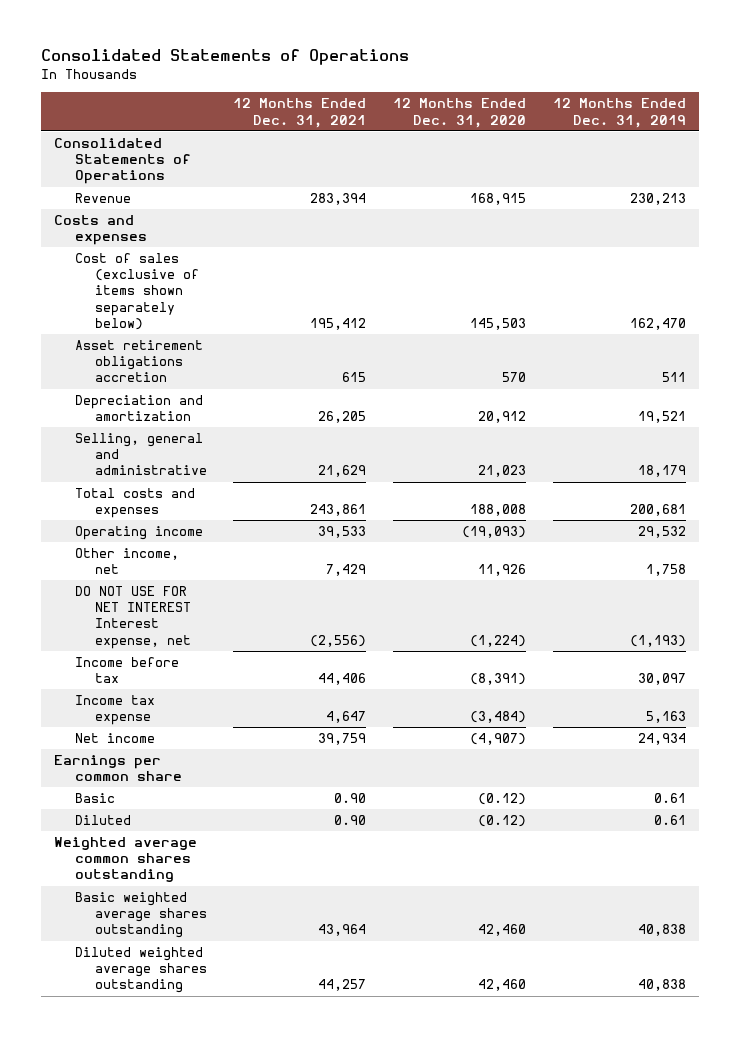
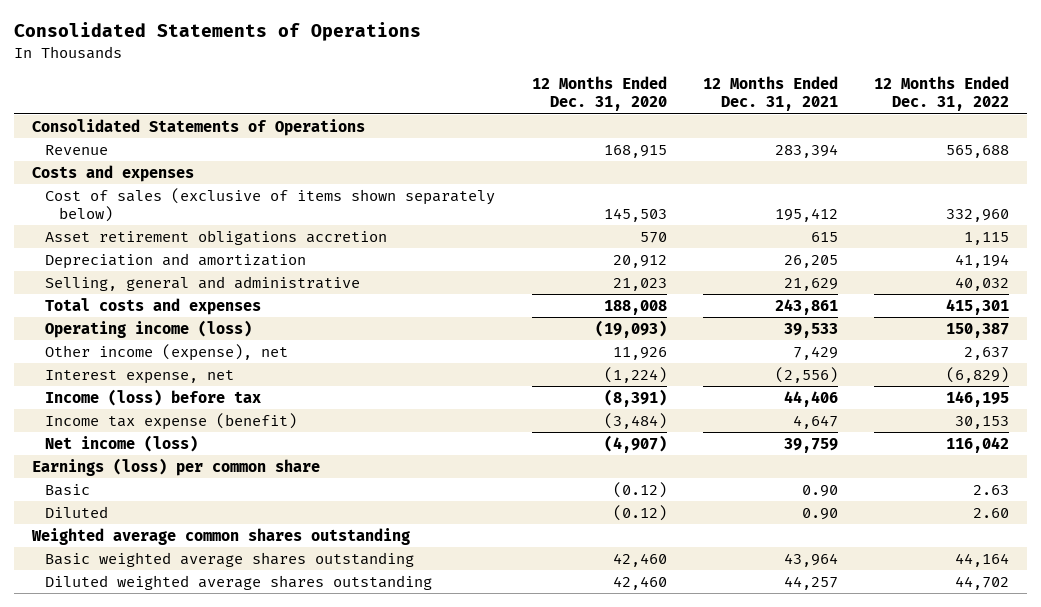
[552,98,686,128] 12 Months Ended Dec. 31, 2019 -> none
none -> [874,76,1010,112] 12 Months Ended Dec. 31, 2022
[74,526,203,541] Operating income -> [45,319,253,338] Operating income (loss)
[74,548,179,575] Other income, net -> [45,343,289,361] Other income (expense), net
[74,586,191,649] DO NOT USE FOR NET INTEREST Interest expense, net -> [45,369,235,384] Interest expense, net
[74,657,179,684] Income before tax -> [45,388,262,406] Income (loss) before tax
[74,695,155,726] Income tax expense -> [45,412,298,430] Income tax expense (benefit)
[74,733,155,744] Net income -> [45,434,199,452] Net income (loss)
[54,755,182,782] Earnings per common share -> [31,457,320,476] Earnings (loss) per common share

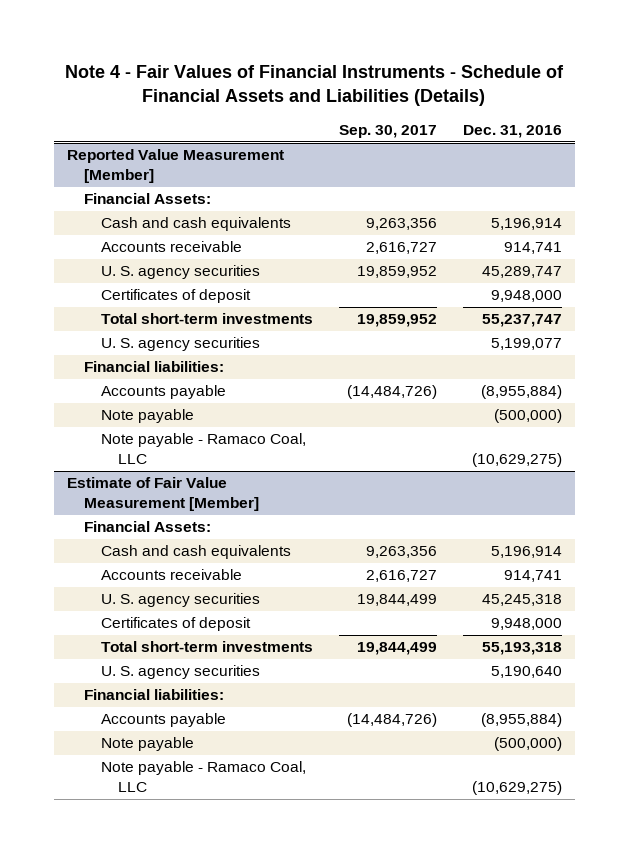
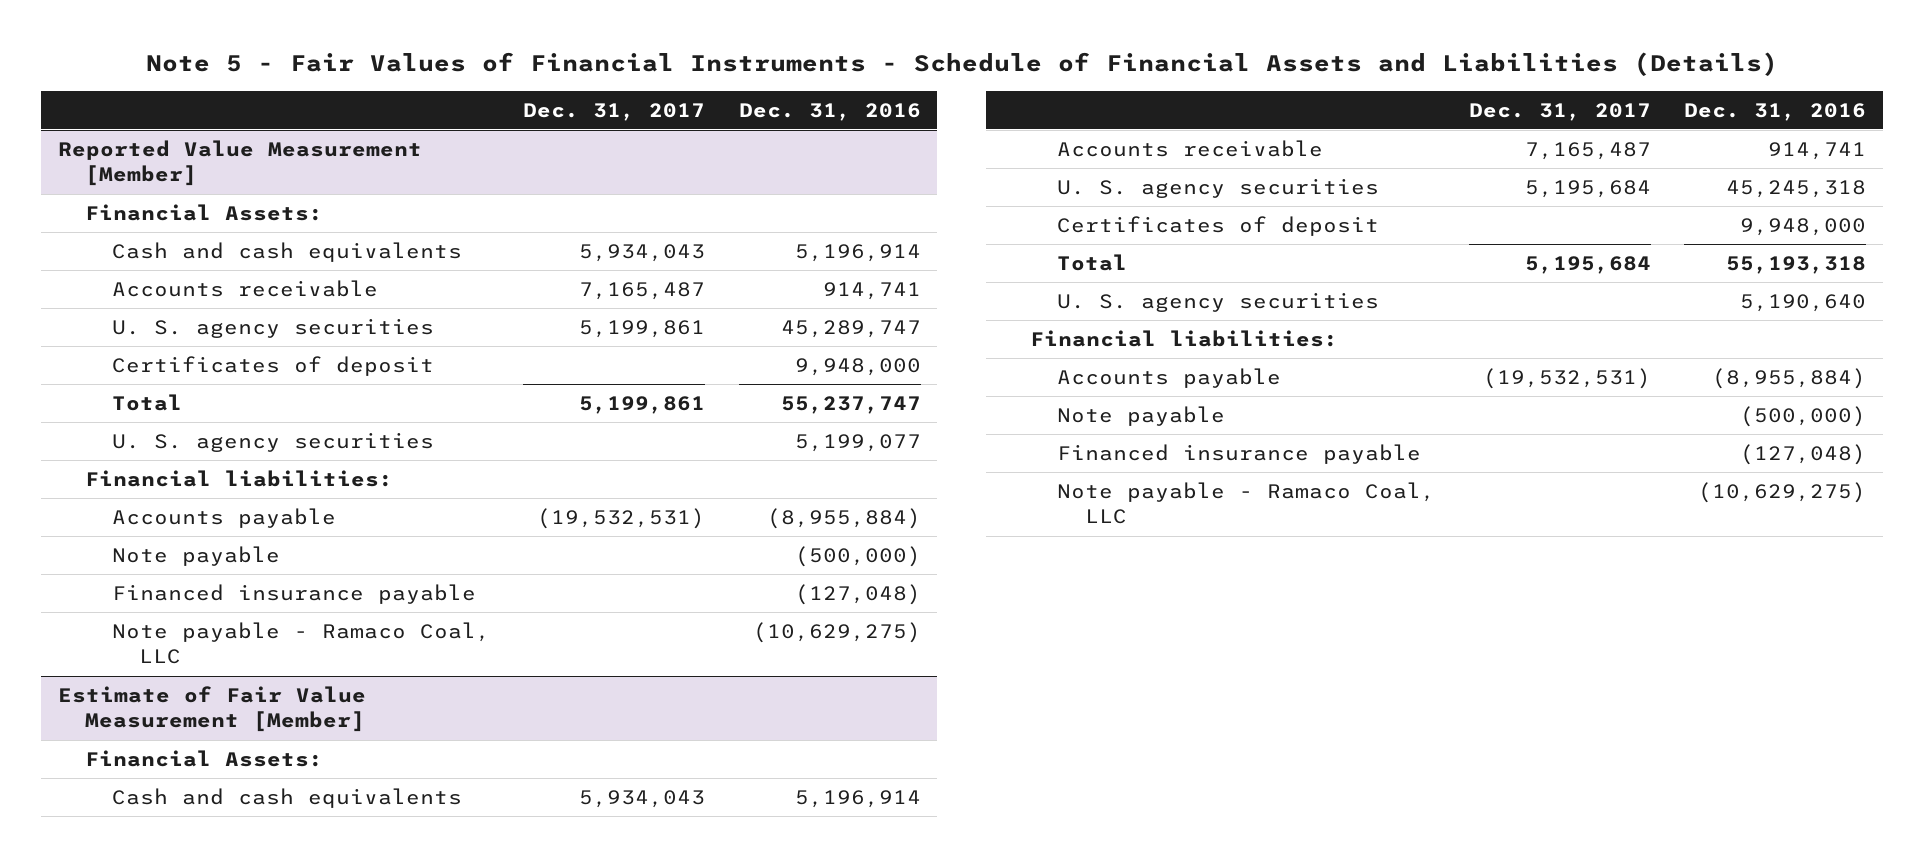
[65,65,565,107] Note 4 - Fair Values of Financial Instruments - Schedule of Financial Assets and Liabilities (Details) -> [145,52,1778,77] Note 5 - Fair Values of Financial Instruments - Schedule of Financial Assets and Liabilities (Details)
[338,125,437,139] Sep. 30, 2017 -> none
none -> [523,102,706,121] Dec. 31, 2017
[100,313,313,325] Total short-term investments -> [112,393,183,411] Total
none -> [112,583,477,604] Financed insurance payable
[100,641,313,653] Total short-term investments -> [1057,253,1128,271] Total
none -> [1057,443,1422,464] Financed insurance payable

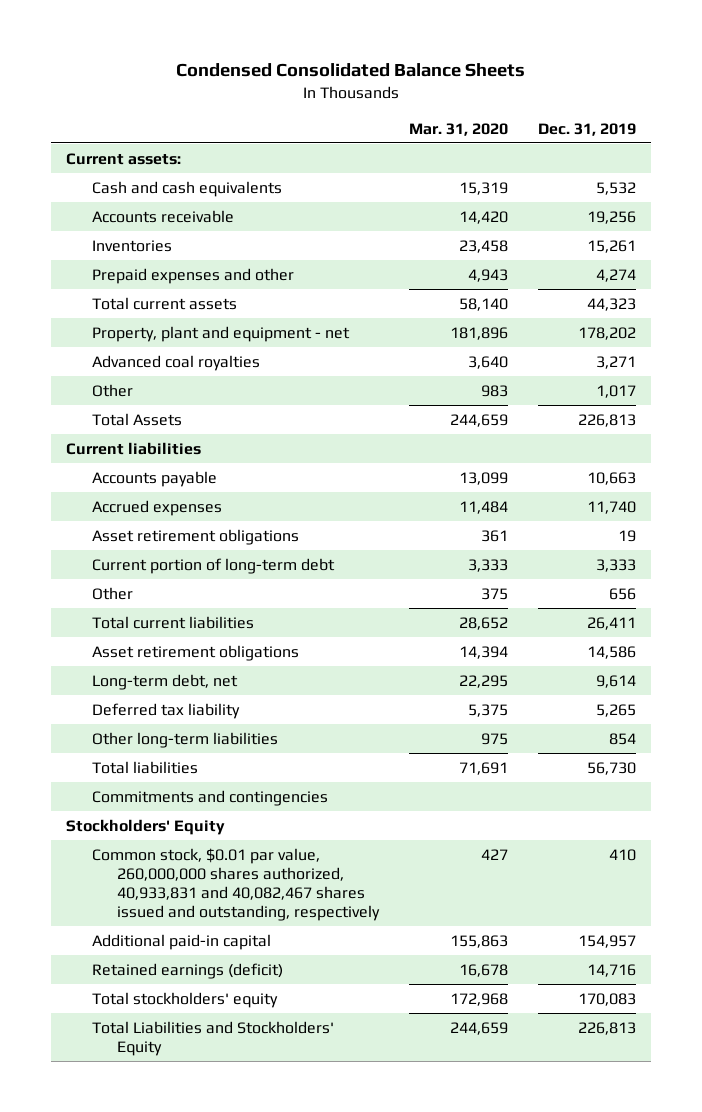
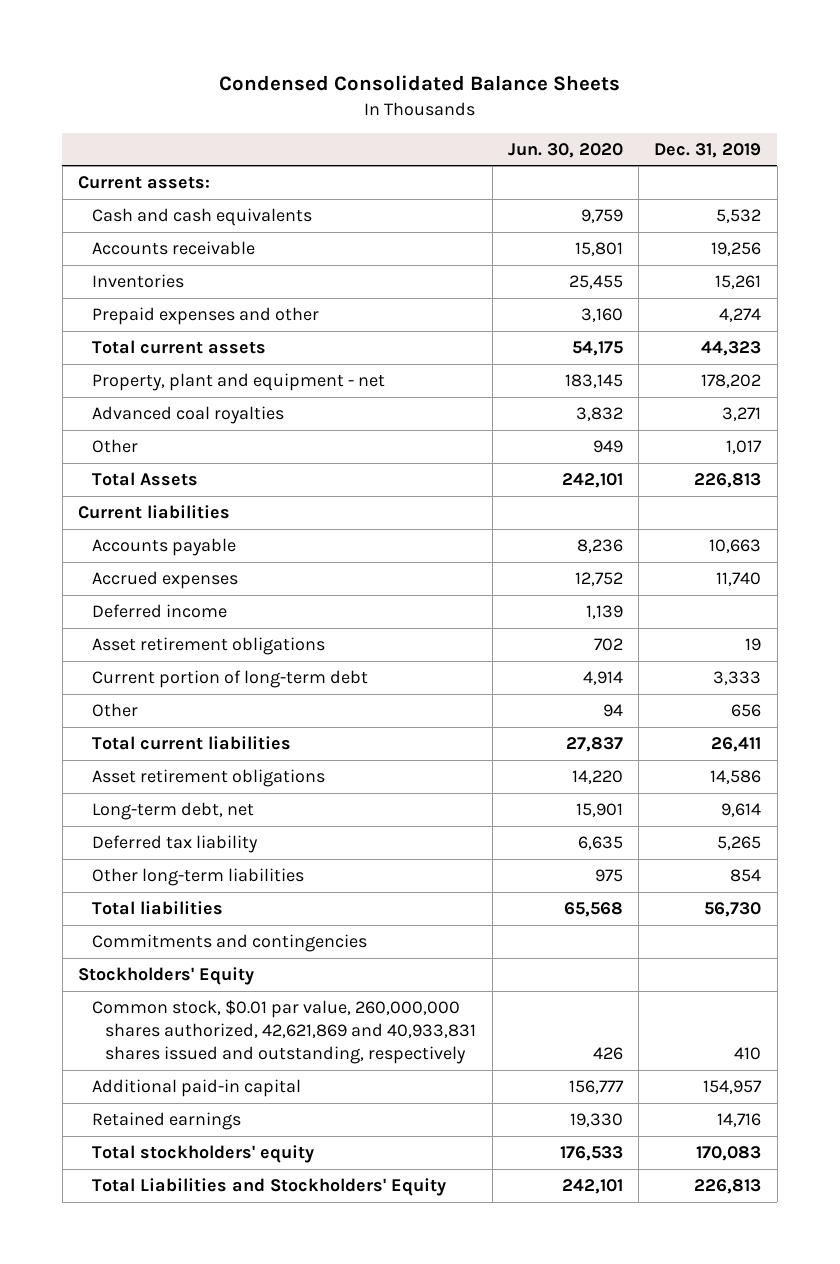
[408,122,508,136] Mar. 31, 2020 -> none
none -> [507,142,623,158] Jun. 30, 2020
none -> [91,604,227,619] Deferred income
[91,847,380,922] Common stock, $0.01 par value, 260,000,000 shares authorized, 40,933,831 and 40,082,467 shares issued and outstanding, respectively -> [91,1000,477,1064] Common stock, $0.01 par value, 260,000,000 shares authorized, 42,621,869 and 40,933,831 shares issued and outstanding, respectively
[91,962,283,979] Retained earnings (deficit) -> [91,1112,241,1131] Retained earnings

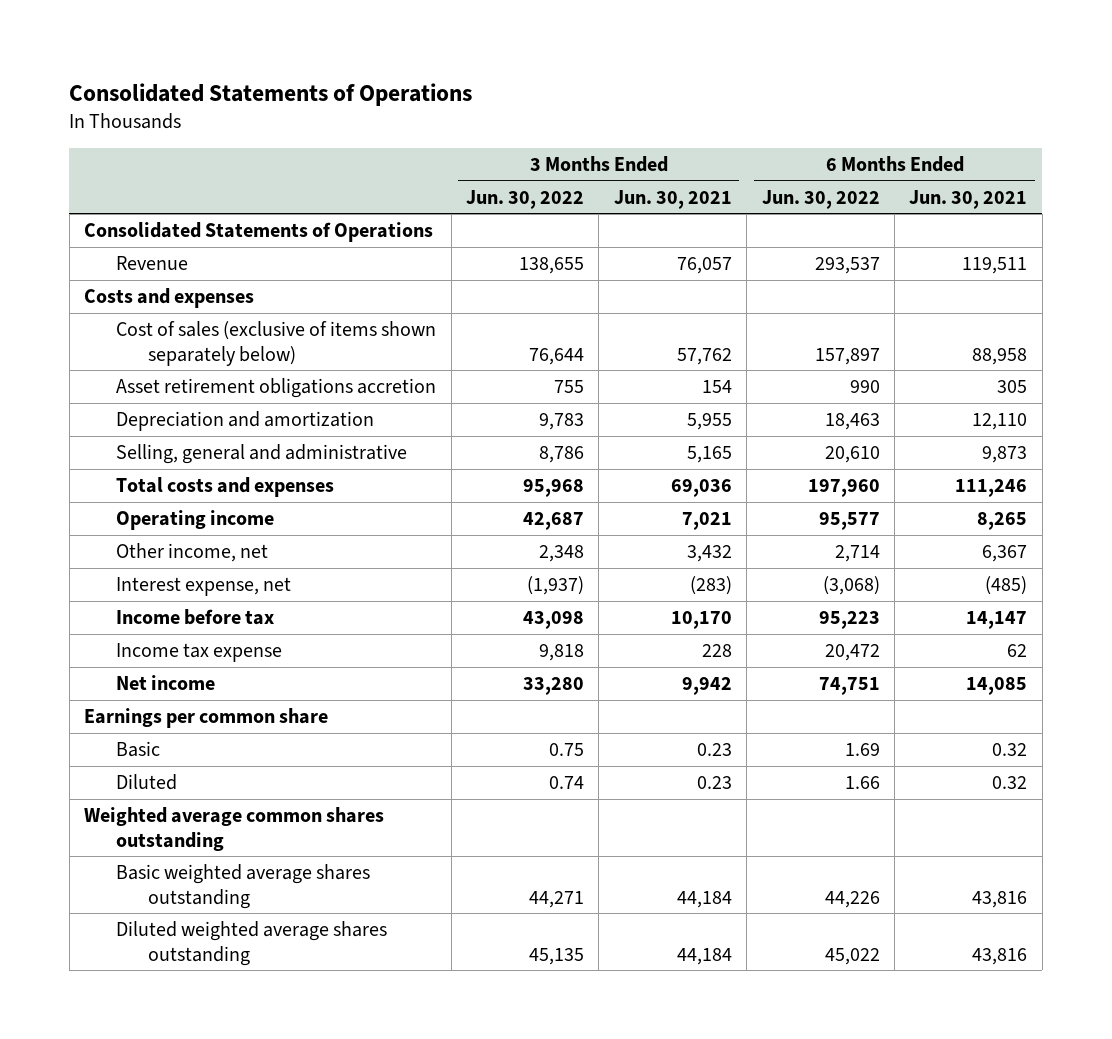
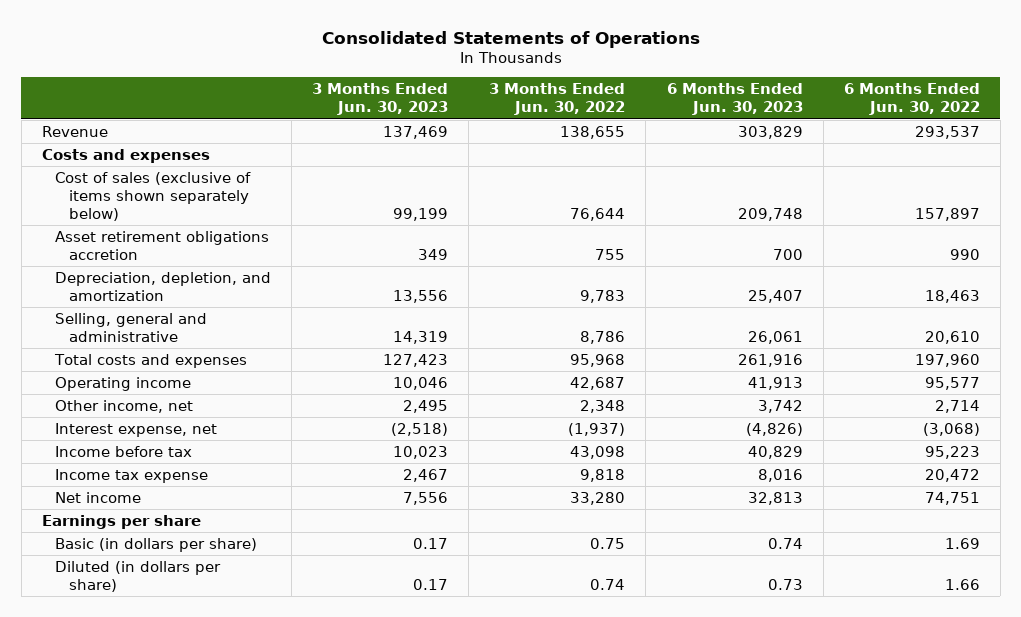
[613,189,732,209] Jun. 30, 2021 -> none
[909,189,1028,209] Jun. 30, 2021 -> none
none -> [312,83,449,116] 3 Months Ended Jun. 30, 2023
none -> [666,83,803,116] 6 Months Ended Jun. 30, 2023
[84,221,434,242] Consolidated Statements of Operations -> none
[116,410,375,431] Depreciation and amortization -> [55,271,272,301] Depreciation, depletion, and amortization
[84,806,385,851] Weighted average common shares outstanding -> none
[116,863,371,909] Basic weighted average shares outstanding -> none
[116,920,388,966] Diluted weighted average shares outstanding -> none
[84,707,329,728] Earnings per common share -> [41,514,201,529] Earnings per share
[116,740,161,757] Basic -> [55,537,258,552] Basic (in dollars per share)
[116,773,178,790] Diluted -> [55,560,222,592] Diluted (in dollars per share)

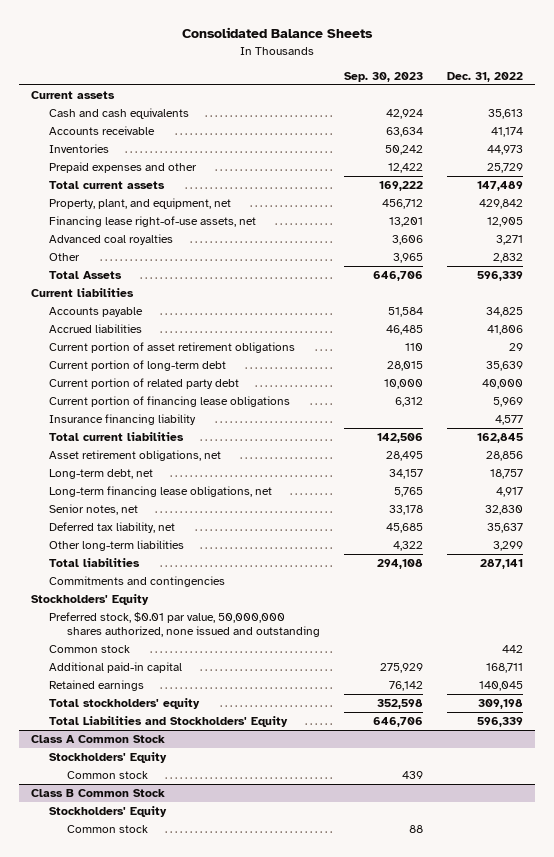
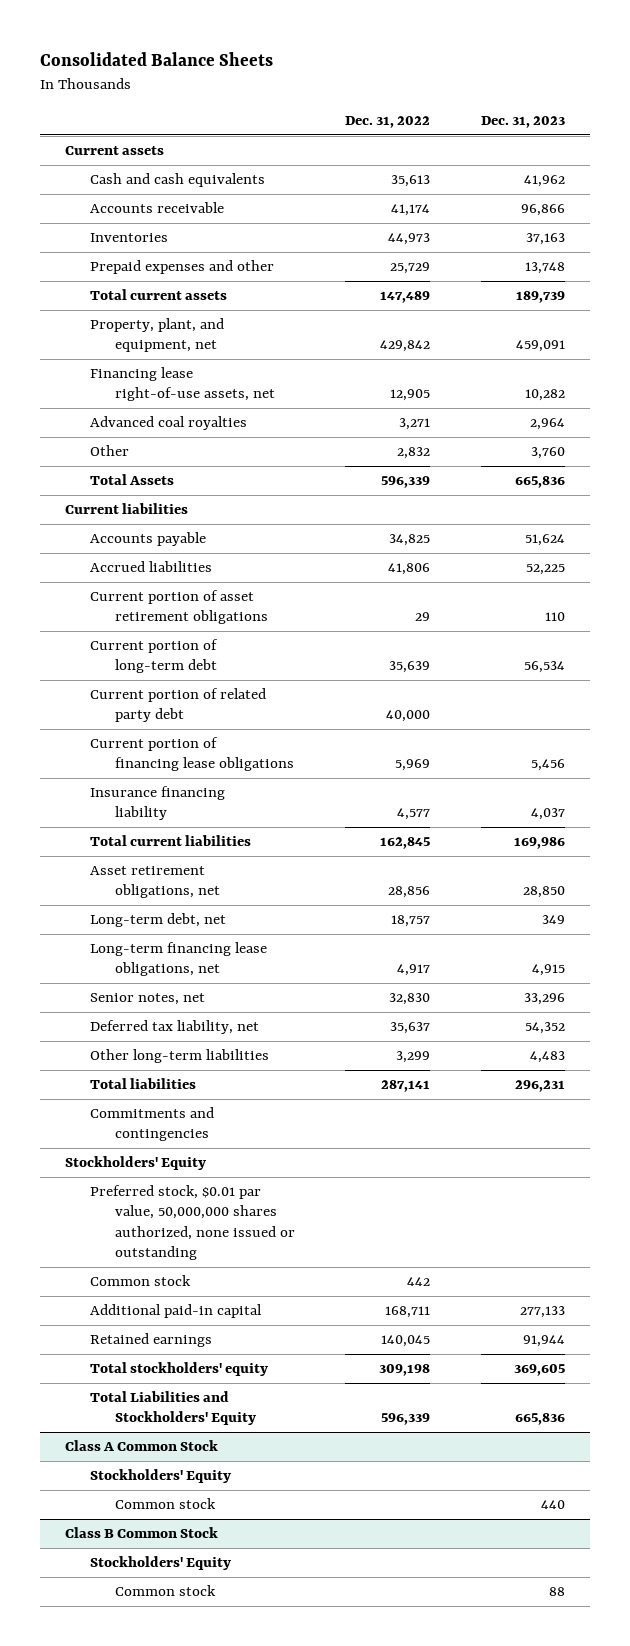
[343,72,423,83] Sep. 30, 2023 -> none
none -> [480,116,565,129] Dec. 31, 2023
[49,612,320,638] Preferred stock, $0.01 par value, 50,000,000 shares authorized, none issued and outstanding -> [90,1185,296,1260] Preferred stock, $0.01 par value, 50,000,000 shares authorized, none issued or outstanding

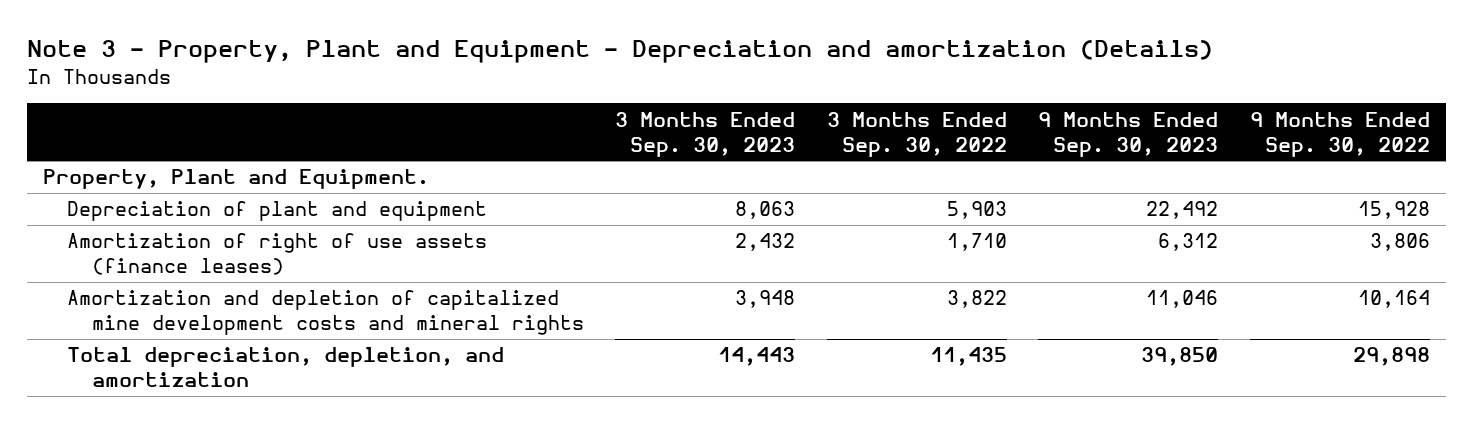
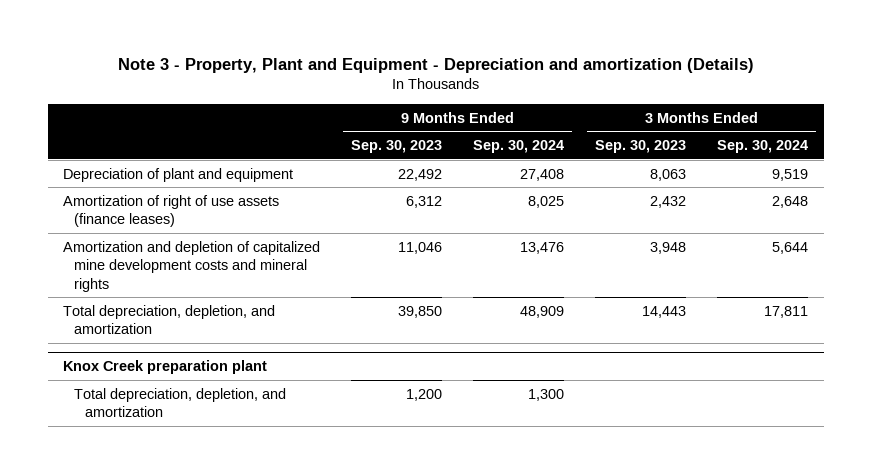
[826,111,1007,157] 3 Months Ended Sep. 30, 2022 -> none
[1249,111,1430,157] 9 Months Ended Sep. 30, 2022 -> none
none -> [473,139,565,153] Sep. 30, 2024
none -> [717,139,809,153] Sep. 30, 2024
[42,169,429,190] Property, Plant and Equipment. -> none
none -> [63,359,268,374] Knox Creek preparation plant
none -> [73,387,286,418] Total depreciation, depletion, and amortization

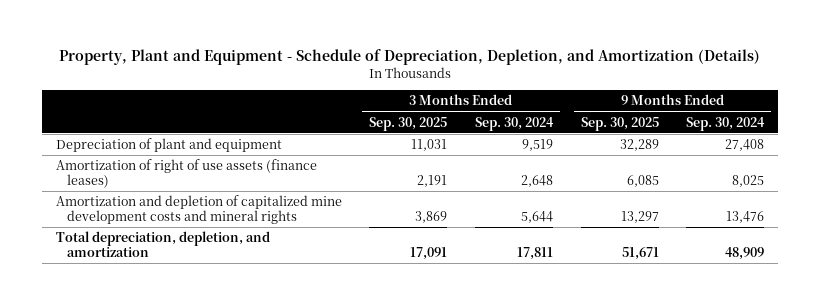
[117,57,754,73] Note 3 - Property, Plant and Equipment - Depreciation and amortization (Details) -> [59,48,761,65] Property, Plant and Equipment - Schedule of Depreciation, Depletion, and Amortization (Details)
[351,139,443,153] Sep. 30, 2023 -> none
[595,139,687,153] Sep. 30, 2023 -> none
none -> [369,116,448,131] Sep. 30, 2025
none -> [580,116,659,131] Sep. 30, 2025
[63,359,268,374] Knox Creek preparation plant -> none
[73,387,286,418] Total depreciation, depletion, and amortization -> none

